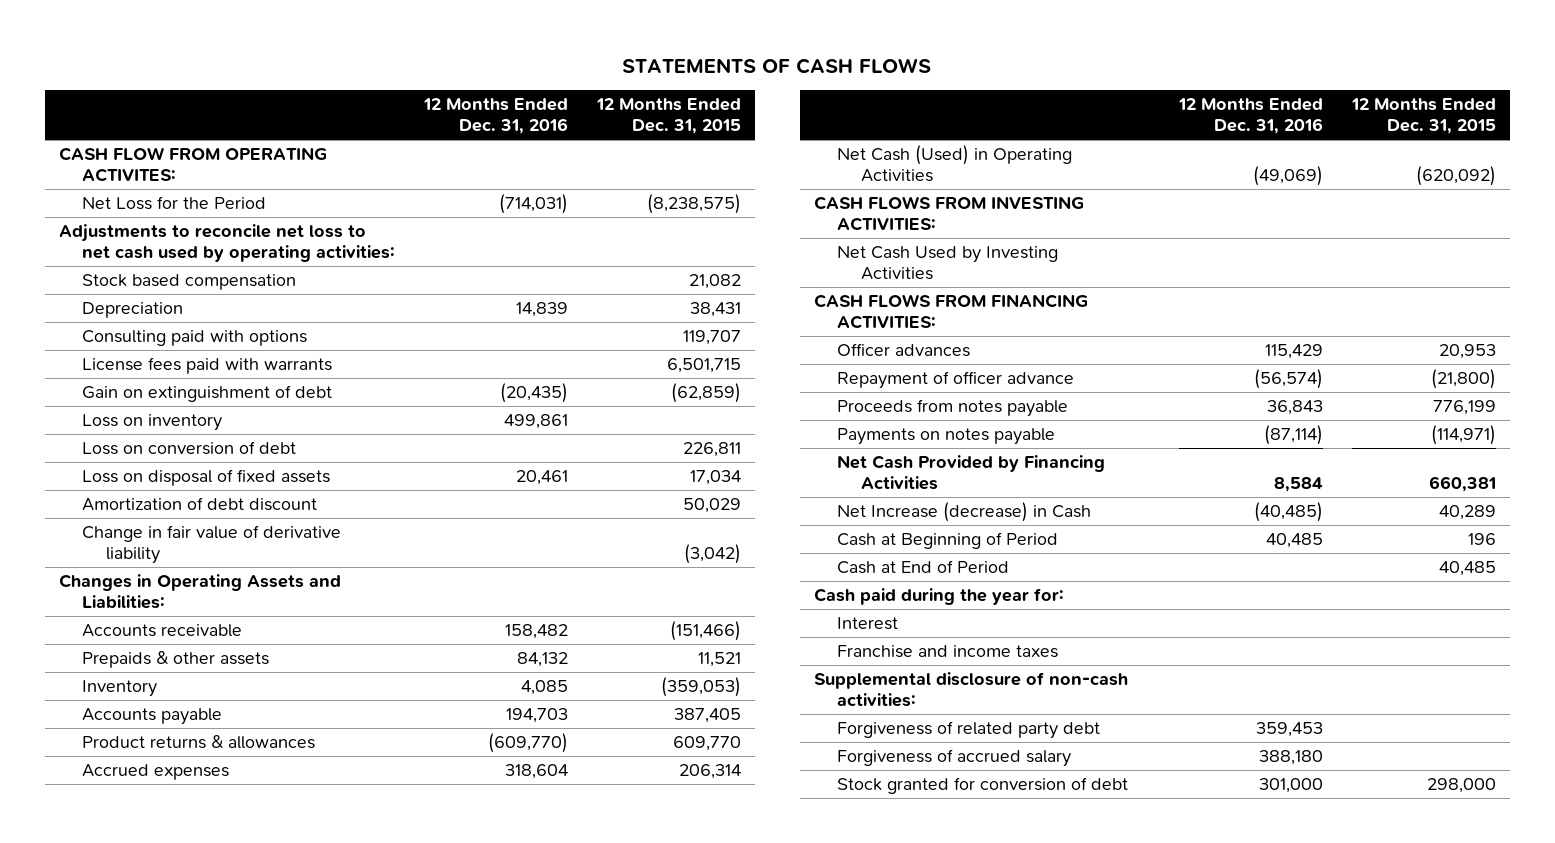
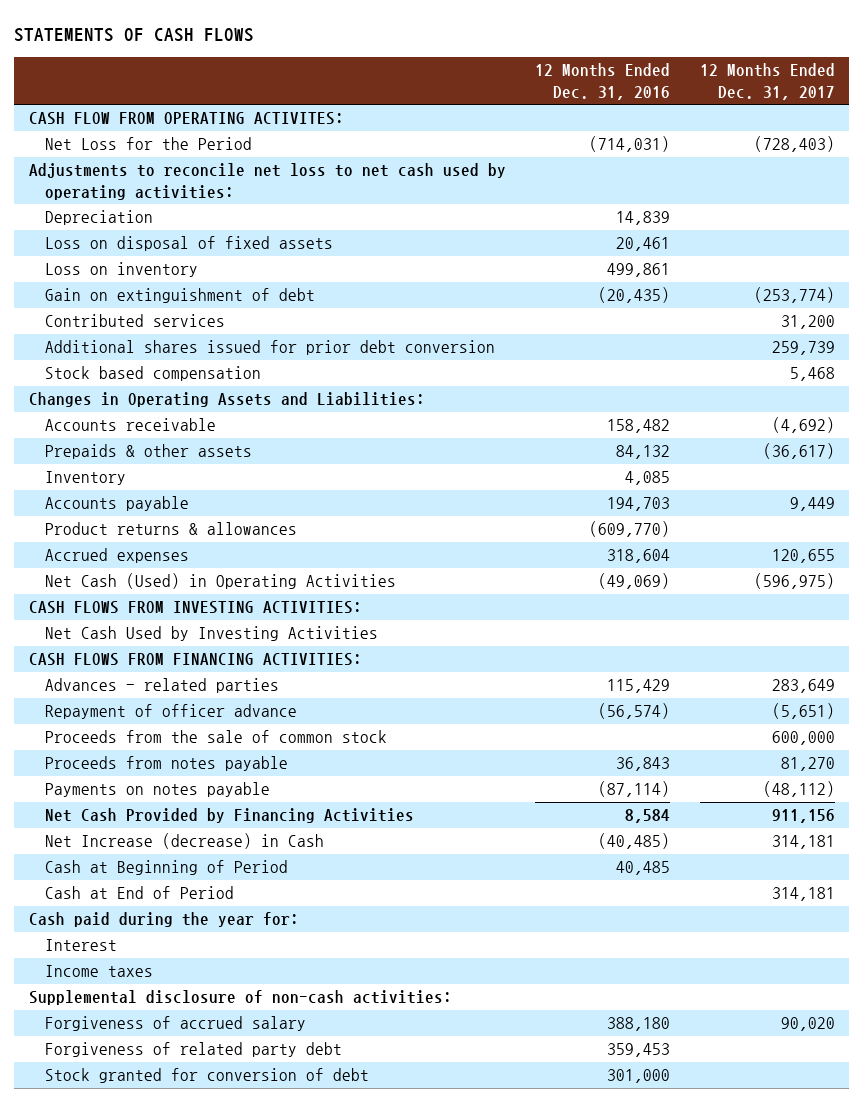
[595,98,741,135] 12 Months Ended Dec. 31, 2015 -> none
none -> [699,63,835,100] 12 Months Ended Dec. 31, 2017
[82,330,308,347] Consulting paid with options -> none
[82,357,333,375] License fees paid with warrants -> none
[82,441,297,456] Loss on conversion of debt -> none
[82,497,318,512] Amortization of debt discount -> none
[82,525,342,564] Change in fair value of derivative liability -> none
[82,414,223,432] Loss on inventory -> [44,262,198,278] Loss on inventory
[82,385,333,403] Gain on extinguishment of debt -> [44,288,315,304] Gain on extinguishment of debt
none -> [44,314,225,328] Contributed services
none -> [44,340,495,356] Additional shares issued for prior debt conversion
[82,274,297,291] Stock based compensation -> [44,366,261,382] Stock based compensation
[837,343,971,358] Officer advances -> [44,678,279,694] Advances - related parties
none -> [44,730,387,744] Proceeds from the sale of common stock
[837,645,1059,659] Franchise and income taxes -> [44,965,153,978] Income taxes
[837,721,1101,740] Forgiveness of related party debt -> [44,1042,342,1058] Forgiveness of related party debt

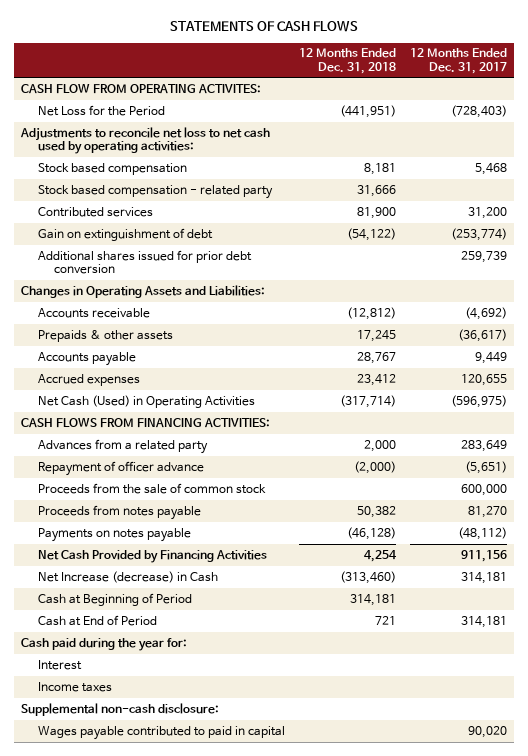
[535,63,671,100] 12 Months Ended Dec. 31, 2016 -> none
none -> [298,48,396,74] 12 Months Ended Dec. 31, 2018
[44,210,153,226] Depreciation -> none
[44,236,333,252] Loss on disposal of fixed assets -> none
[44,262,198,278] Loss on inventory -> none
[44,366,261,382] Stock based compensation -> [37,162,187,175] Stock based compensation
none -> [37,184,273,199] Stock based compensation - related party
[44,288,315,304] Gain on extinguishment of debt -> [37,227,213,241] Gain on extinguishment of debt
[44,471,126,486] Inventory -> none
[44,522,297,536] Product returns & allowances -> none
[28,601,362,615] CASH FLOWS FROM INVESTING ACTIVITIES: -> none
[44,626,378,642] Net Cash Used by Investing Activities -> none
[44,678,279,694] Advances - related parties -> [37,438,208,454] Advances from a related party
[44,1016,306,1032] Forgiveness of accrued salary -> none
[44,1042,342,1058] Forgiveness of related party debt -> none
[44,1068,369,1084] Stock granted for conversion of debt -> none
[28,990,452,1006] Supplemental disclosure of non-cash activities: -> [20,702,219,716] Supplemental non-cash disclosure:
none -> [37,725,285,740] Wages payable contributed to paid in capital

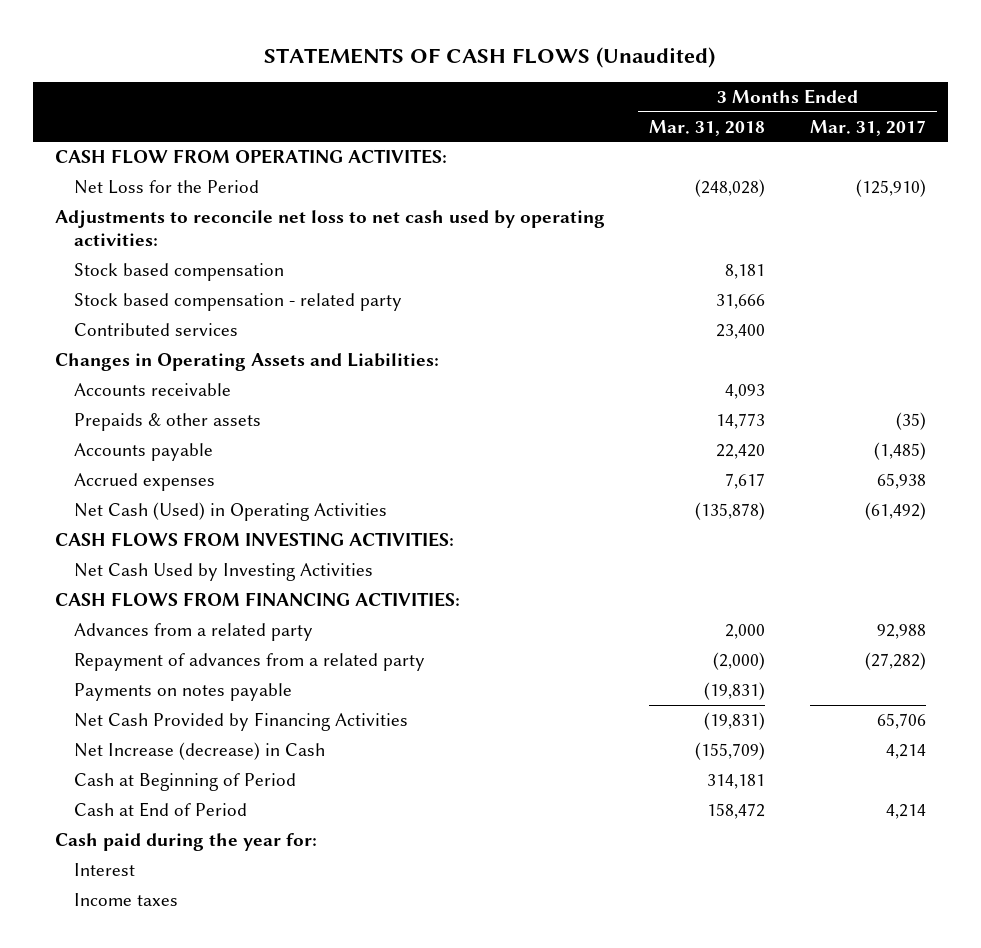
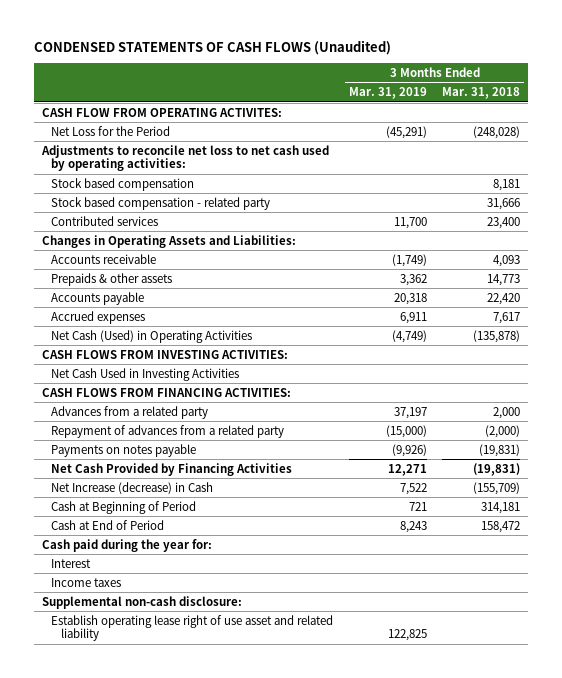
[264,46,716,68] STATEMENTS OF CASH FLOWS (Unaudited) -> [34,39,392,55] CONDENSED STATEMENTS OF CASH FLOWS (Unaudited)
[809,119,926,136] Mar. 31, 2017 -> none
none -> [348,87,427,100] Mar. 31, 2019
[73,563,373,582] Net Cash Used by Investing Activities -> [51,367,240,381] Net Cash Used in Investing Activities
none -> [41,595,242,609] Supplemental non-cash disclosure:
none -> [51,614,334,642] Establish operating lease right of use asset and related liability

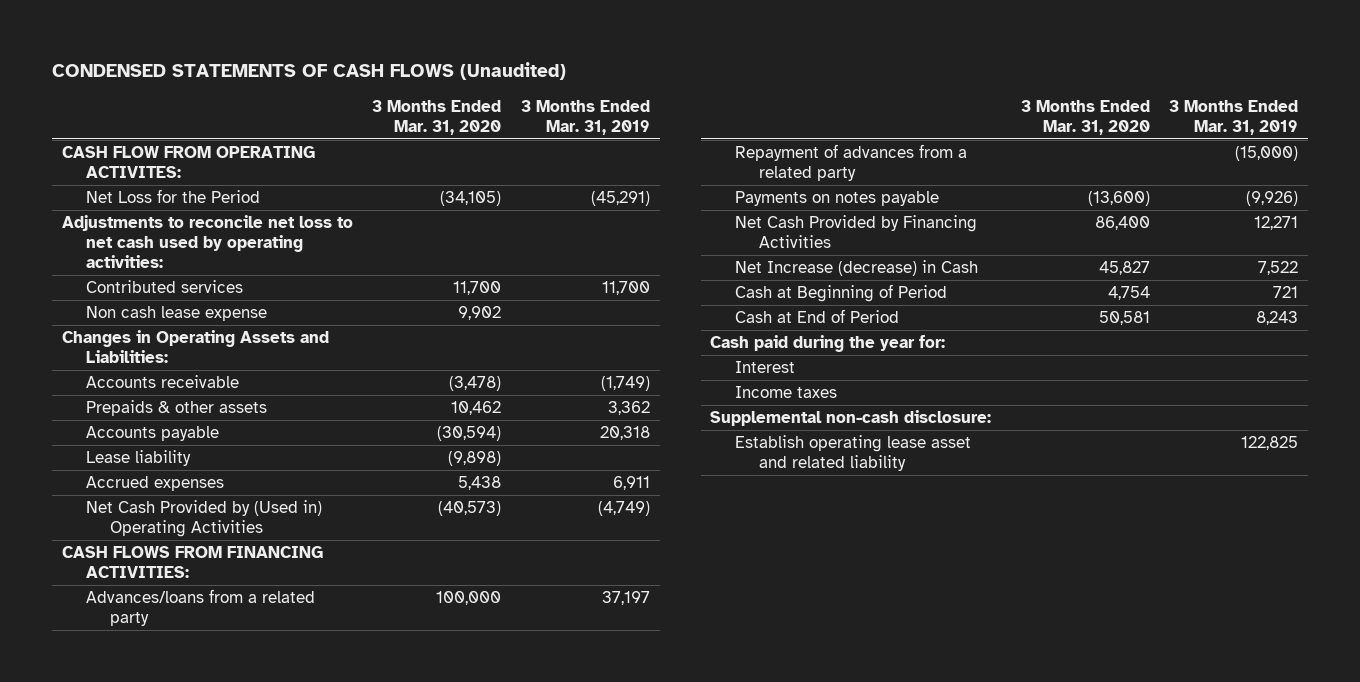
[442,87,521,100] Mar. 31, 2018 -> none
none -> [372,99,502,135] 3 Months Ended Mar. 31, 2020
[51,177,195,191] Stock based compensation -> none
[51,196,271,210] Stock based compensation - related party -> none
none -> [85,306,267,322] Non cash lease expense
none -> [85,450,191,467] Lease liability
[41,349,288,359] CASH FLOWS FROM INVESTING ACTIVITIES: -> none
[51,367,240,381] Net Cash Used in Investing Activities -> none
[51,329,253,343] Net Cash (Used) in Operating Activities -> [85,500,322,538] Net Cash Provided by (Used in) Operating Activities
[51,405,209,419] Advances from a related party -> [85,589,315,627] Advances/loans from a related party
[51,614,334,642] Establish operating lease right of use asset and related liability -> [734,435,971,472] Establish operating lease asset and related liability

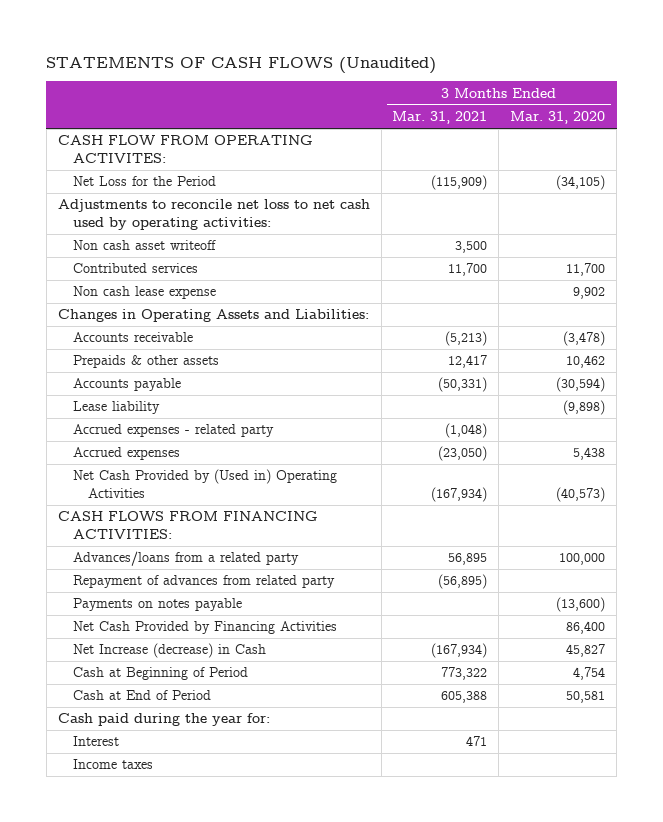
[51,62,566,81] CONDENSED STATEMENTS OF CASH FLOWS (Unaudited) -> [46,56,437,74] STATEMENTS OF CASH FLOWS (Unaudited)
[520,99,650,135] 3 Months Ended Mar. 31, 2019 -> none
none -> [392,111,488,125] Mar. 31, 2021
none -> [72,240,216,251] Non cash asset writeoff
none -> [72,424,274,438] Accrued expenses - related party
[734,144,967,182] Repayment of advances from a related party -> [72,575,335,589] Repayment of advances from related party
[710,410,992,427] Supplemental non-cash disclosure: -> none
[734,435,971,472] Establish operating lease asset and related liability -> none

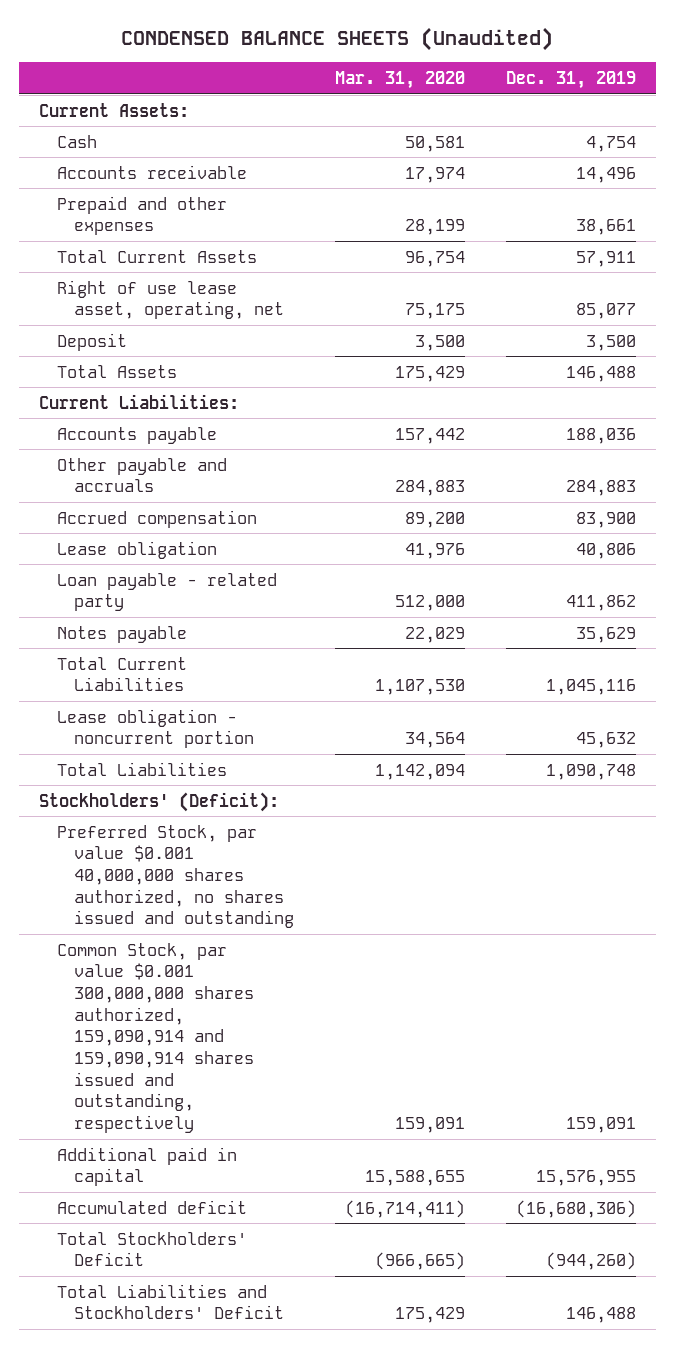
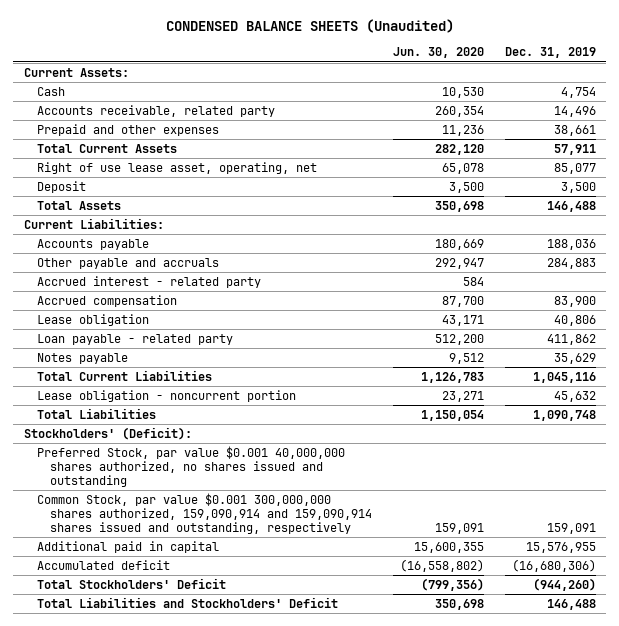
[334,71,465,90] Mar. 31, 2020 -> none
none -> [392,47,484,59] Jun. 30, 2020
[56,164,247,179] Accounts receivable -> [36,104,275,117] Accounts receivable, related party
none -> [36,275,261,288] Accrued interest - related party

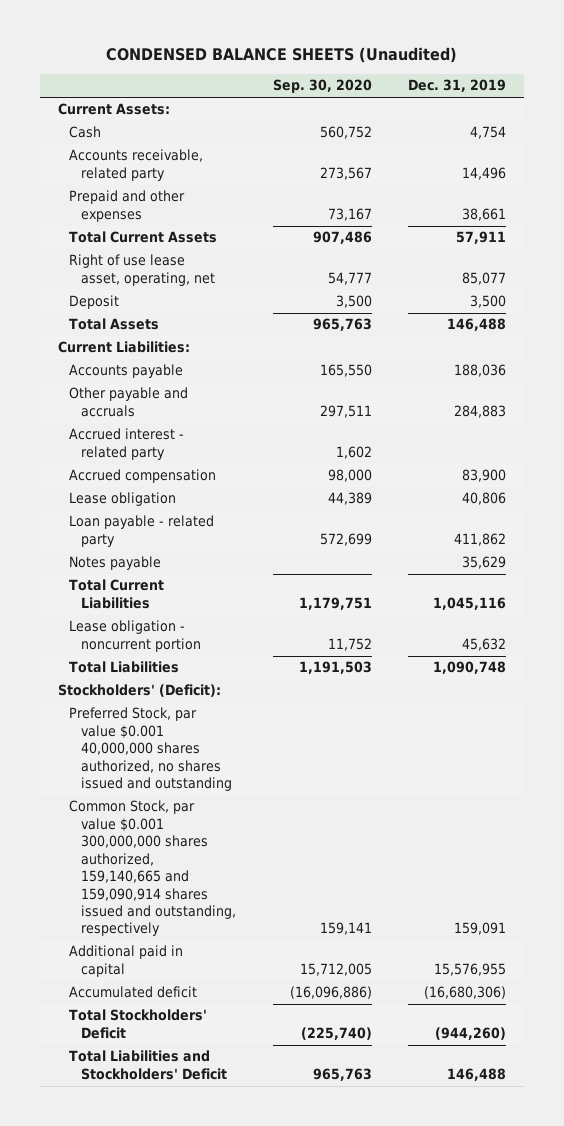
[392,47,484,59] Jun. 30, 2020 -> none
none -> [272,79,372,94] Sep. 30, 2020
[36,492,372,534] Common Stock, par value $0.001 300,000,000 shares authorized, 159,090,914 and 159,090,914 shares issued and outstanding, respectively -> [69,800,237,937] Common Stock, par value $0.001 300,000,000 shares authorized, 159,140,665 and 159,090,914 shares issued and outstanding, respectively

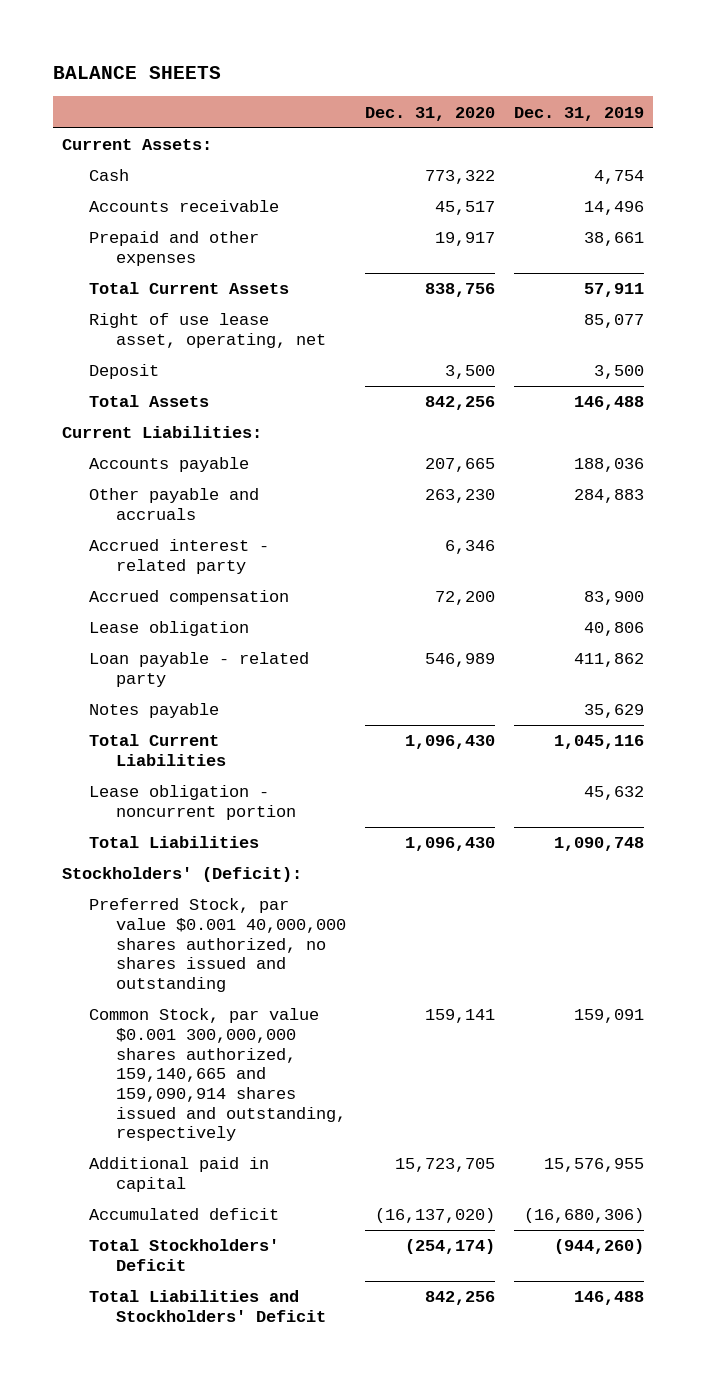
[105,47,457,64] CONDENSED BALANCE SHEETS (Unaudited) -> [52,66,221,80] BALANCE SHEETS
[272,79,372,94] Sep. 30, 2020 -> none
none -> [364,106,495,121] Dec. 31, 2020
[69,149,204,181] Accounts receivable, related party -> [89,200,280,213] Accounts receivable

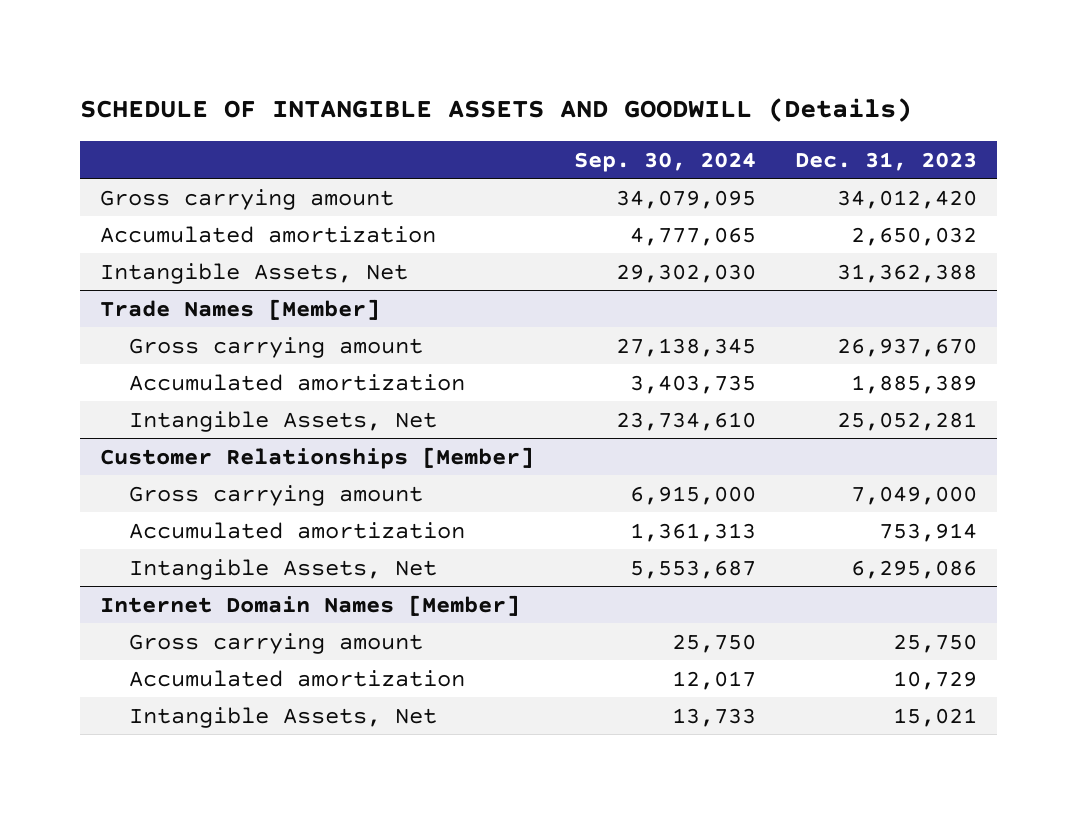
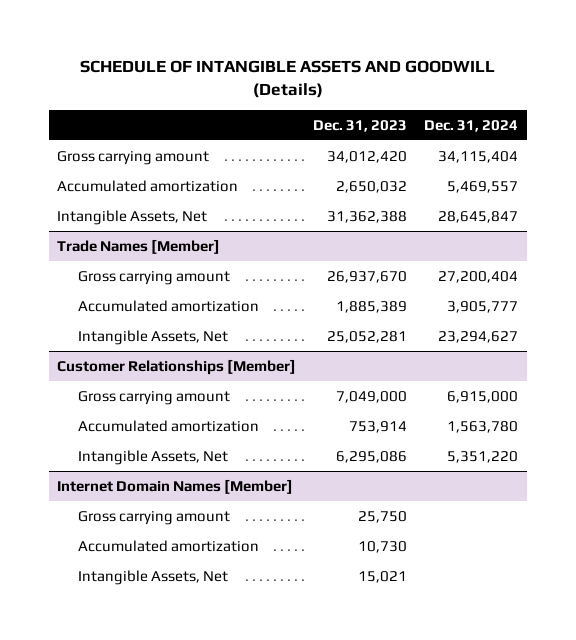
[573,151,756,172] Sep. 30, 2024 -> none
none -> [424,119,519,132] Dec. 31, 2024
[893,670,978,690] 10,729 -> [358,540,408,553] 10,730

